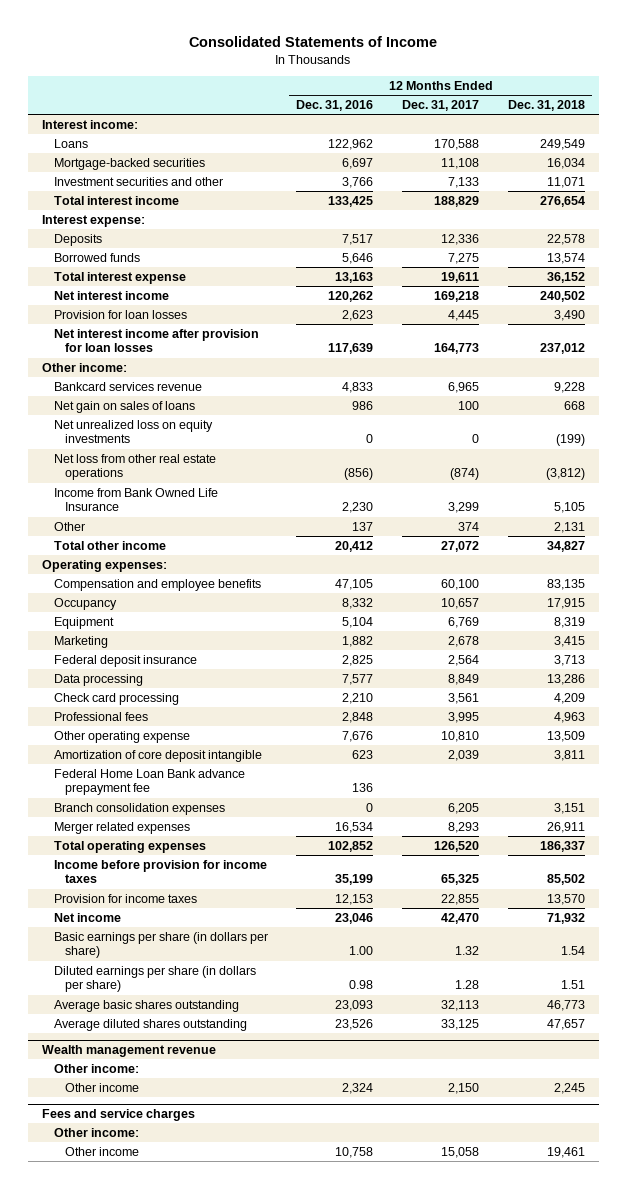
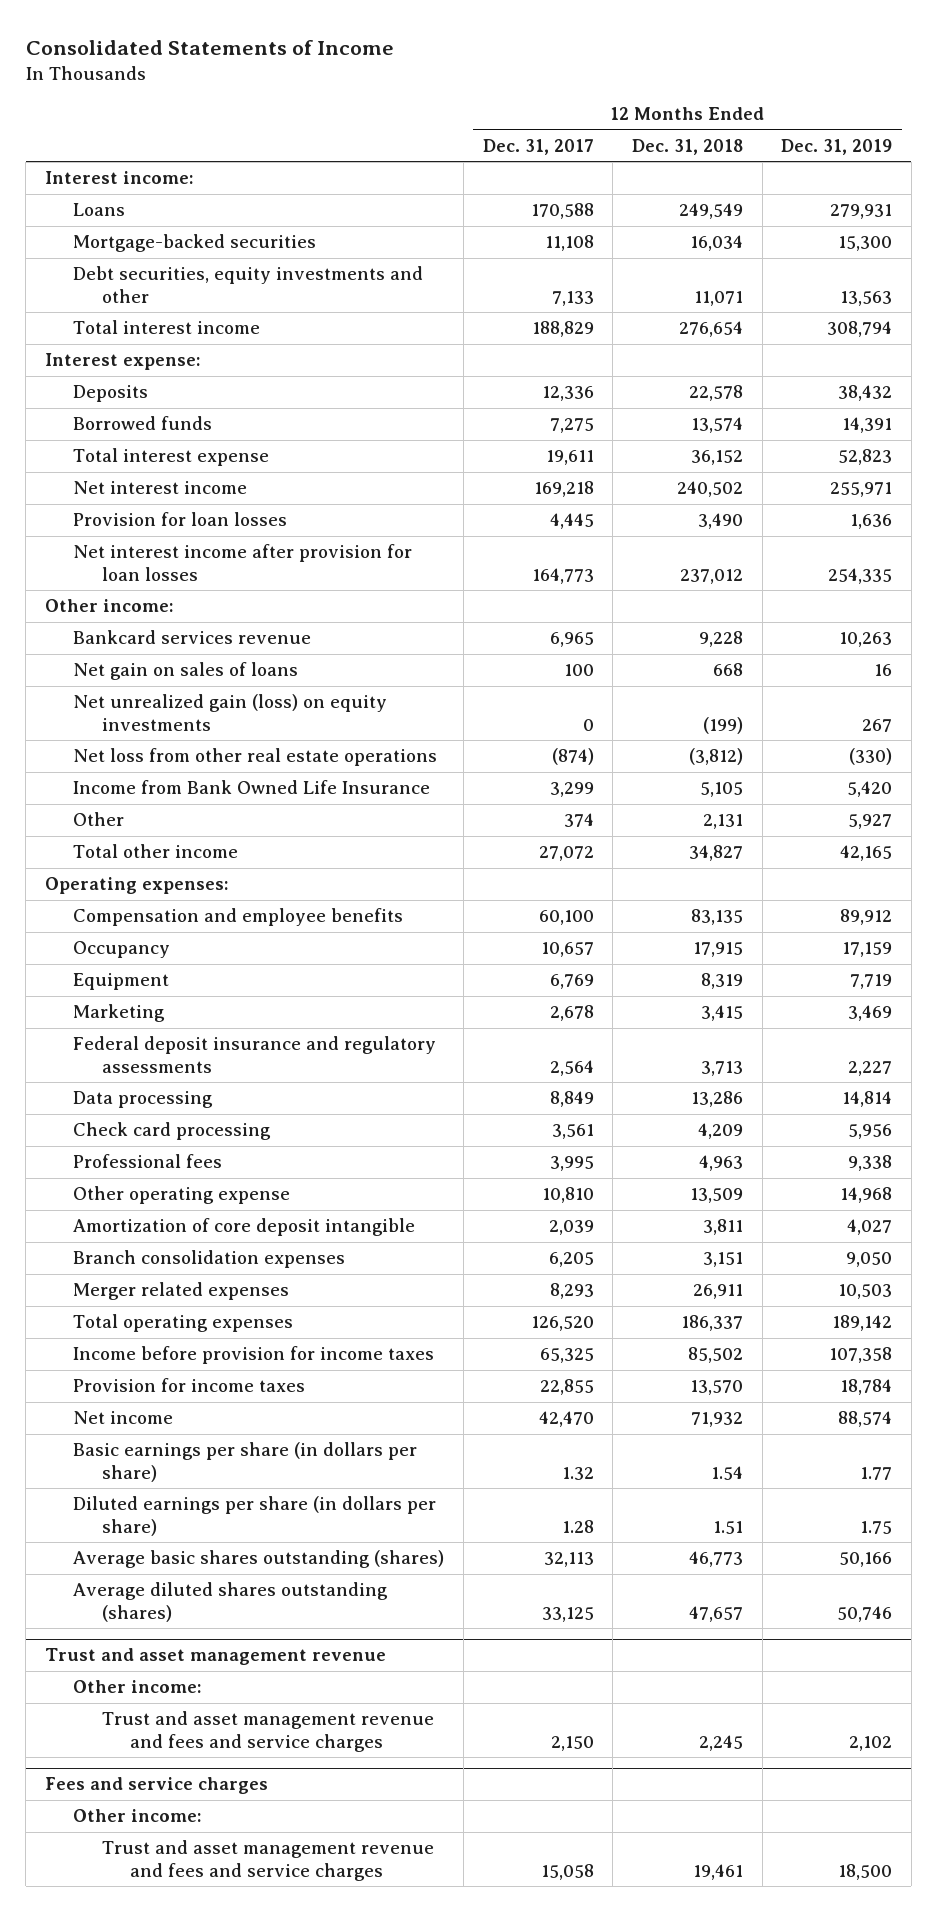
[296,100,374,112] Dec. 31, 2016 -> none
none -> [781,139,893,156] Dec. 31, 2019
[53,176,223,186] Investment securities and other -> [73,266,424,303] Debt securities, equity investments and other
[53,419,213,444] Net unrealized loss on equity investments -> [73,694,388,731] Net unrealized gain (loss) on equity investments
[53,654,197,667] Federal deposit insurance -> [73,1036,437,1073] Federal deposit insurance and regulatory assessments
[53,768,245,796] Federal Home Loan Bank advance prepayment fee -> none
[53,999,239,1012] Average basic shares outstanding -> [73,1550,445,1569] Average basic shares outstanding (shares)
[53,1018,247,1031] Average diluted shares outstanding -> [73,1582,389,1622] Average diluted shares outstanding (shares)
[42,1045,217,1058] Wealth management revenue -> [44,1648,386,1666] Trust and asset management revenue
[65,1082,140,1092] Other income -> [101,1711,434,1752] Trust and asset management revenue and fees and service charges
[65,1146,140,1156] Other income -> [101,1840,434,1881] Trust and asset management revenue and fees and service charges

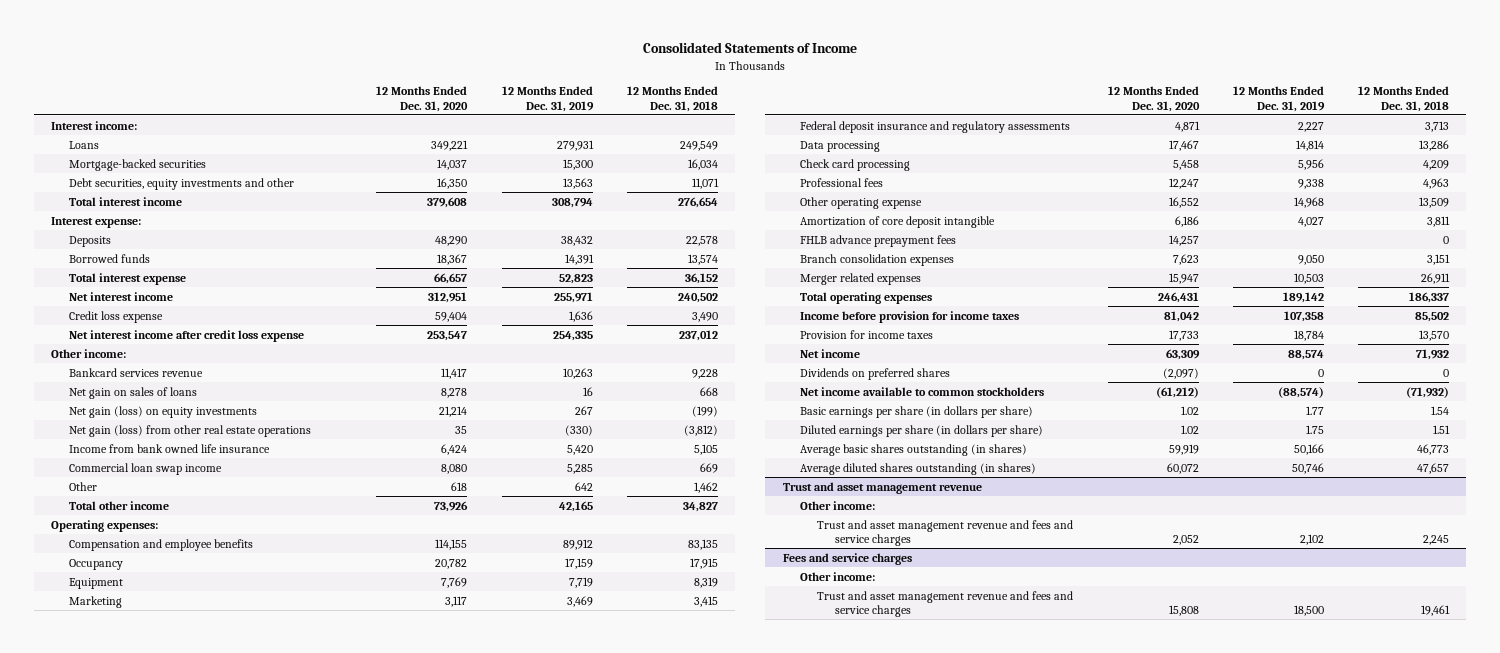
[482,139,594,156] Dec. 31, 2017 -> none
none -> [376,86,469,112] 12 Months Ended Dec. 31, 2020
[73,512,288,527] Provision for loan losses -> [68,310,163,323] Credit loss expense
[73,544,413,581] Net interest income after provision for loan losses -> [68,329,304,342] Net interest income after credit loss expense
[73,694,388,731] Net unrealized gain (loss) on equity investments -> [68,405,257,418] Net gain (loss) on equity investments
[73,748,438,767] Net loss from other real estate operations -> [68,424,311,437] Net gain (loss) from other real estate operations
[73,780,431,795] Income from Bank Owned Life Insurance -> [68,443,270,453] Income from bank owned life insurance
none -> [68,462,222,475] Commercial loan swap income
[702,814,743,830] 2,131 -> [693,481,718,493] 1,462
[848,814,893,830] 5,927 -> [574,481,593,491] 642
none -> [799,234,956,247] FHLB advance prepayment fees
none -> [799,367,950,380] Dividends on preferred shares
none -> [799,386,1044,396] Net income available to common stockholders
[73,1550,445,1569] Average basic shares outstanding (shares) -> [799,443,1027,456] Average basic shares outstanding (in shares)
[73,1582,389,1622] Average diluted shares outstanding (shares) -> [799,462,1036,475] Average diluted shares outstanding (in shares)

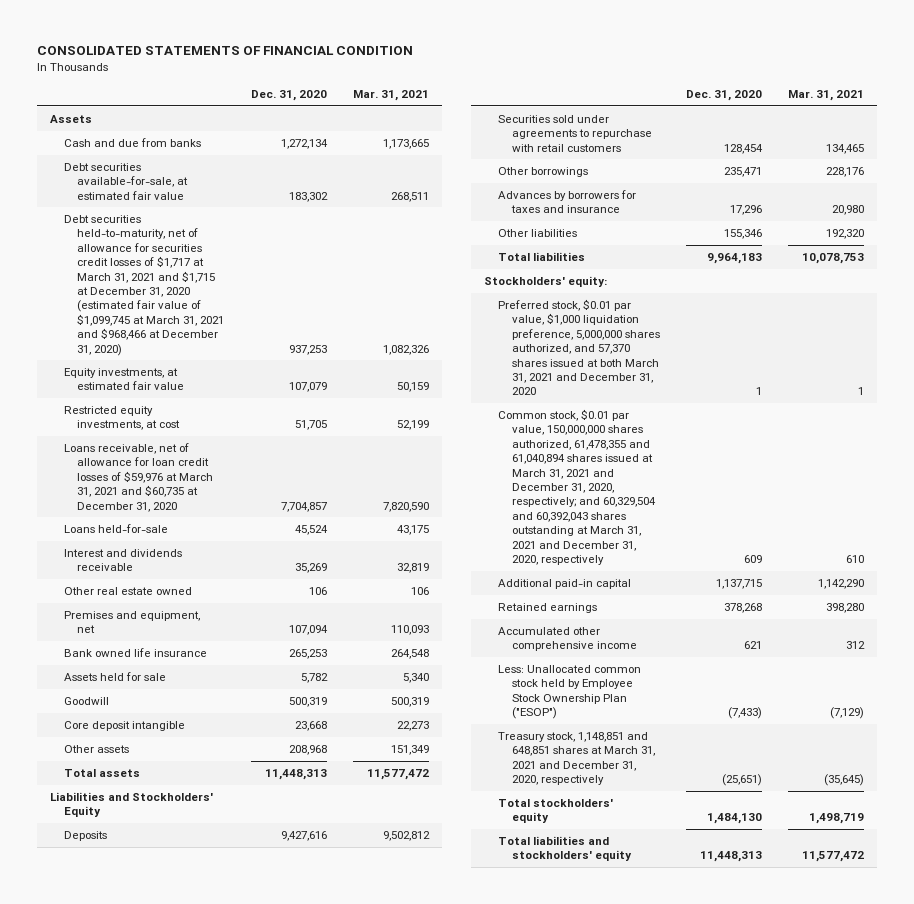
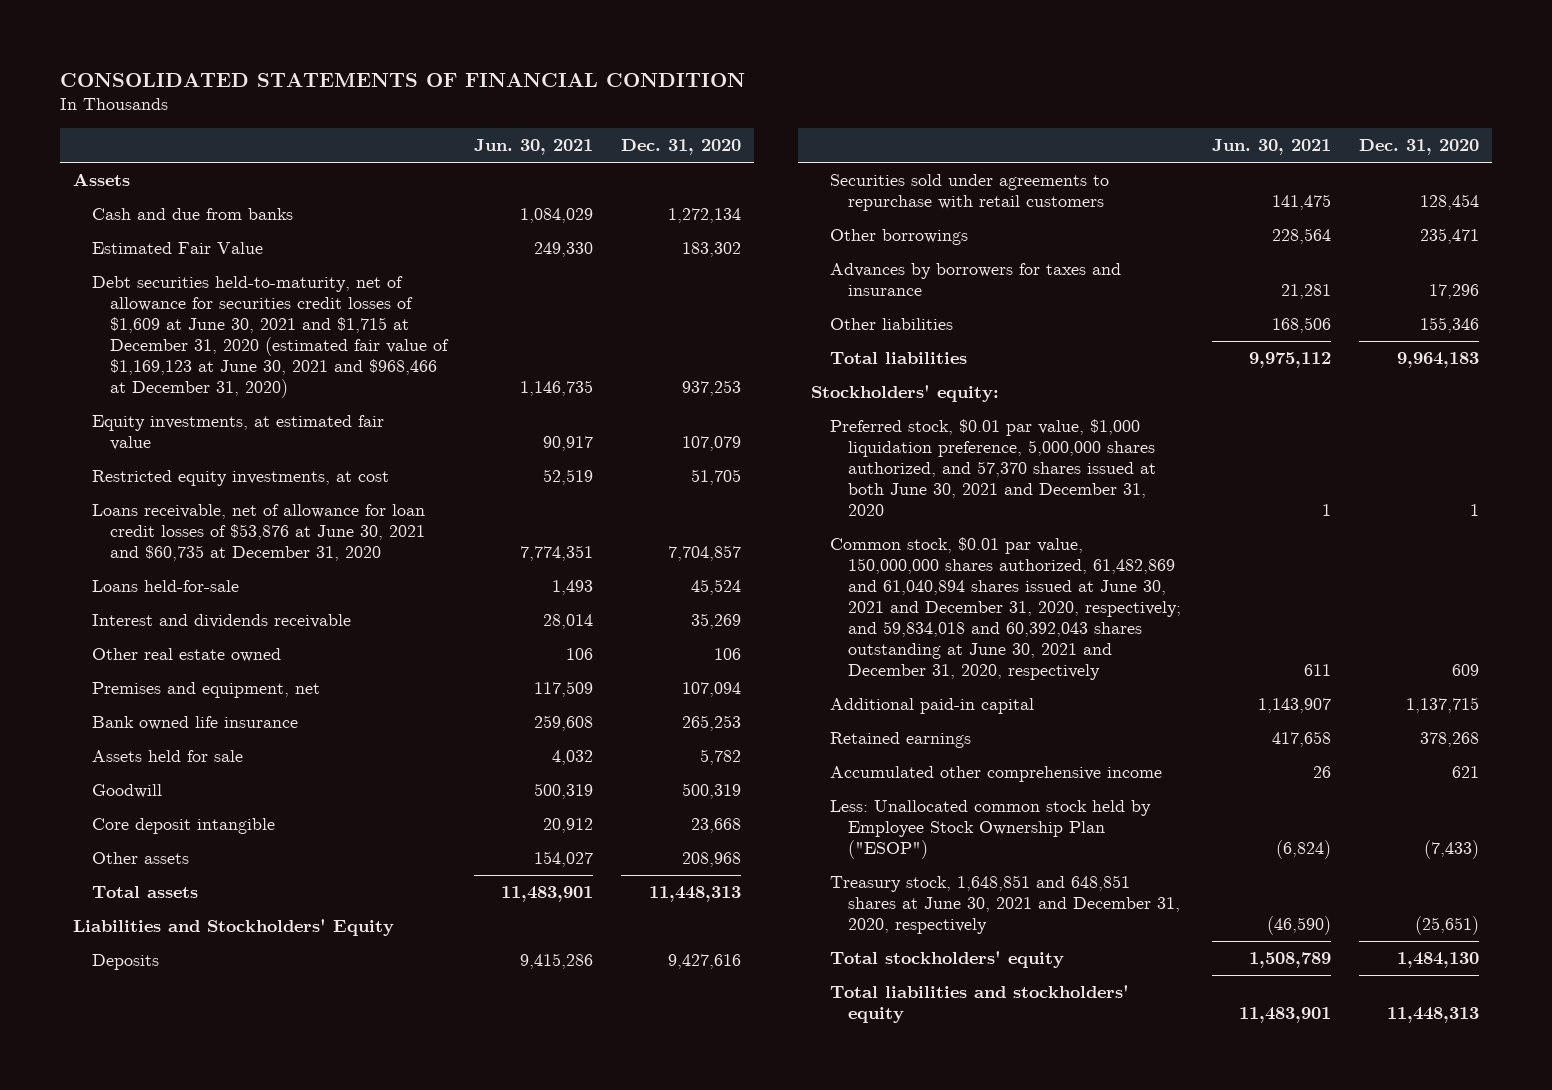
[353,90,430,102] Mar. 31, 2021 -> none
none -> [474,138,594,155] Jun. 30, 2021
[63,162,189,200] Debt securities available-for-sale, at estimated fair value -> [91,242,263,255] Estimated Fair Value
[63,214,225,356] Debt securities held-to-maturity, net of allowance for securities credit losses of $1,717 at March 31, 2021 and $1,715 at December 31, 2020 (estimated fair value of $1,099,745 at March 31, 2021 and $968,466 at December 31, 2020) -> [91,276,449,399] Debt securities held-to-maturity, net of allowance for securities credit losses of $1,609 at June 30, 2021 and $1,715 at December 31, 2020 (estimated fair value of $1,169,123 at June 30, 2021 and $968,466 at December 31, 2020)
[63,442,214,512] Loans receivable, net of allowance for loan credit losses of $59,976 at March 31, 2021 and $60,735 at December 31, 2020 -> [91,504,425,562] Loans receivable, net of allowance for loan credit losses of $53,876 at June 30, 2021 and $60,735 at December 31, 2020
[498,298,660,396] Preferred stock, $0.01 par value, $1,000 liquidation preference, 5,000,000 shares authorized, and 57,370 shares issued at both March 31, 2021 and December 31, 2020 -> [829,419,1157,517] Preferred stock, $0.01 par value, $1,000 liquidation preference, 5,000,000 shares authorized, and 57,370 shares issued at both June 30, 2021 and December 31, 2020
[498,408,656,566] Common stock, $0.01 par value, 150,000,000 shares authorized, 61,478,355 and 61,040,894 shares issued at March 31, 2021 and December 31, 2020, respectively; and 60,329,504 and 60,392,043 shares outstanding at March 31, 2021 and December 31, 2020, respectively -> [829,537,1182,681] Common stock, $0.01 par value, 150,000,000 shares authorized, 61,482,869 and 61,040,894 shares issued at June 30, 2021 and December 31, 2020, respectively; and 59,834,018 and 60,392,043 shares outstanding at June 30, 2021 and December 31, 2020, respectively
[498,731,655,786] Treasury stock, 1,148,851 and 648,851 shares at March 31, 2021 and December 31, 2020, respectively -> [829,875,1181,935] Treasury stock, 1,648,851 and 648,851 shares at June 30, 2021 and December 31, 2020, respectively

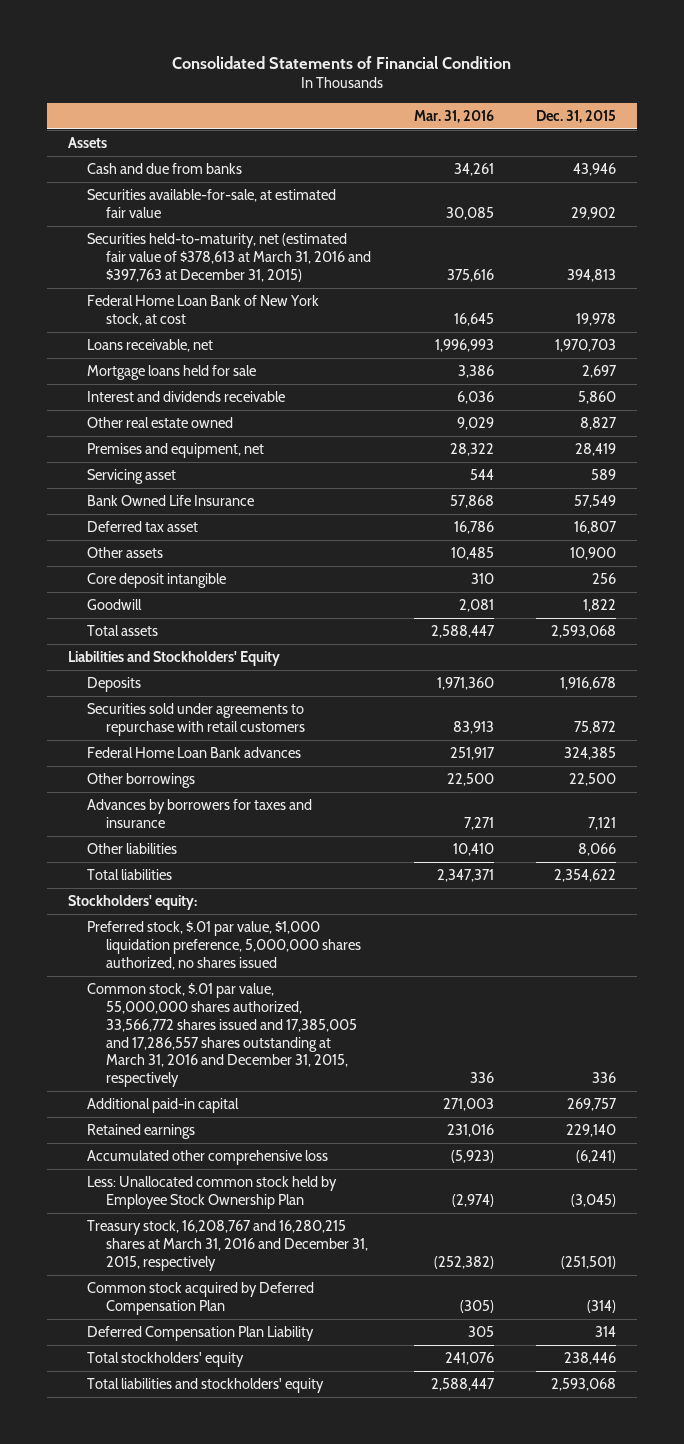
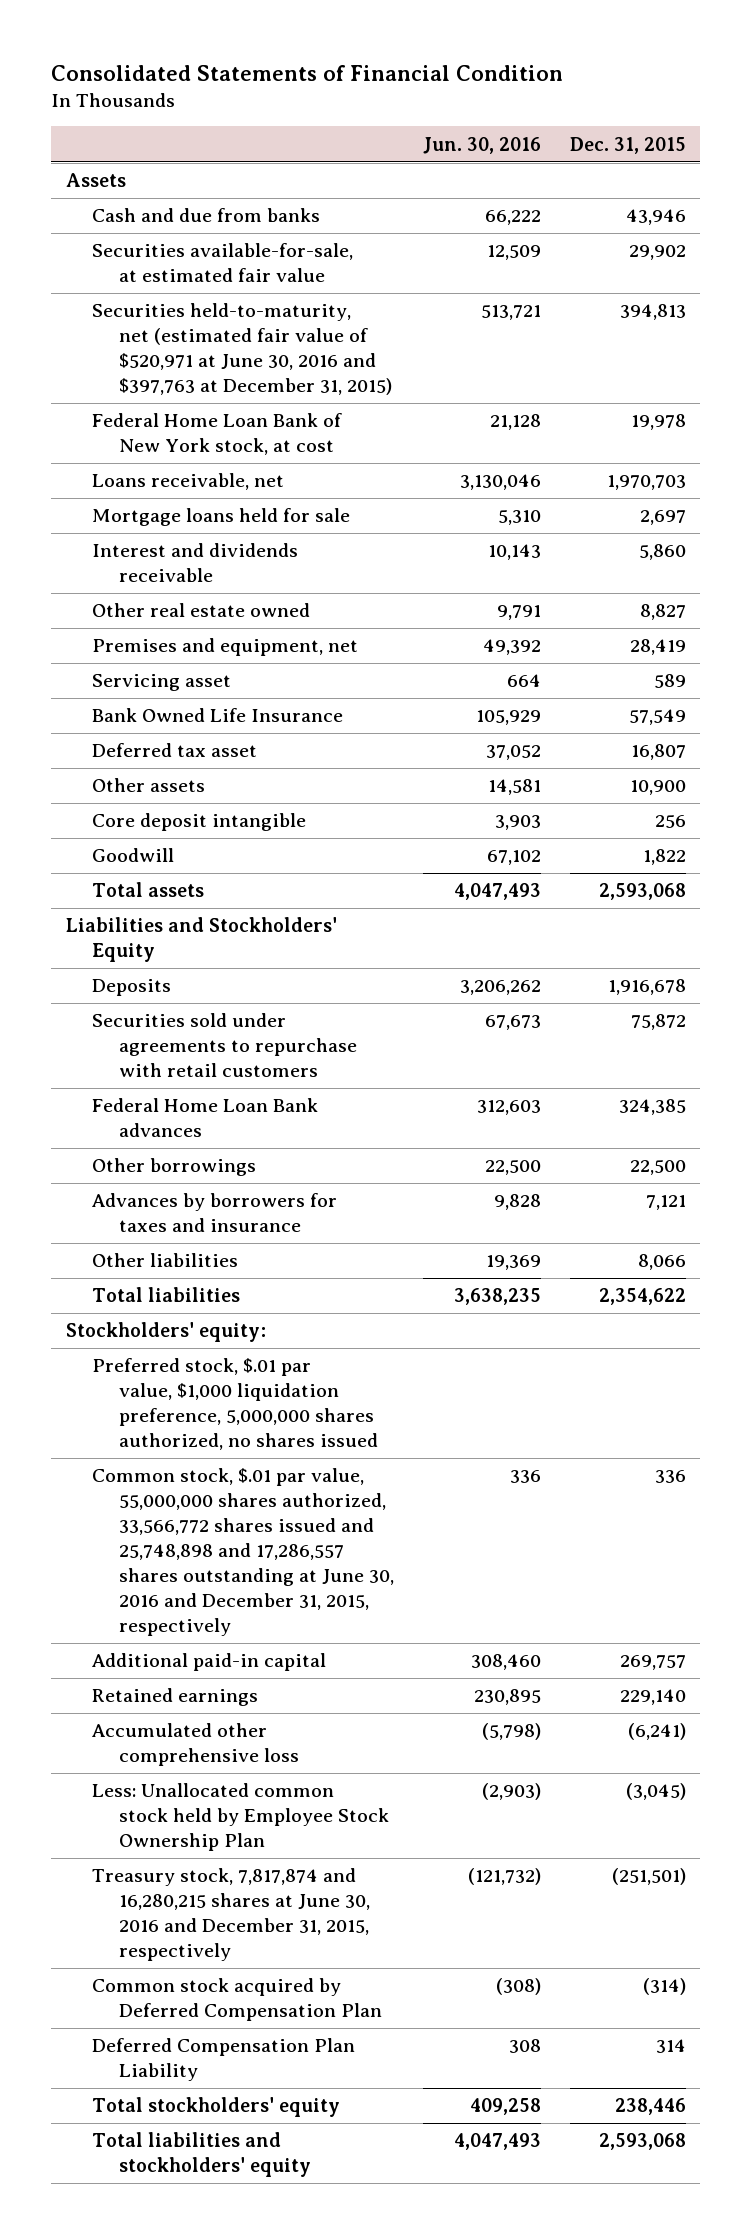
[413,109,494,123] Mar. 31, 2016 -> none
none -> [422,136,541,154] Jun. 30, 2016
[87,233,372,282] Securities held-to-maturity, net (estimated fair value of $378,613 at March 31, 2016 and $397,763 at December 31, 2015) -> [92,303,392,395] Securities held-to-maturity, net (estimated fair value of $520,971 at June 30, 2016 and $397,763 at December 31, 2015)
[87,983,358,1088] Common stock, $.01 par value, 55,000,000 shares authorized, 33,566,772 shares issued and 17,385,005 and 17,286,557 shares outstanding at March 31, 2016 and December 31, 2015, respectively -> [92,1468,394,1636] Common stock, $.01 par value, 55,000,000 shares authorized, 33,566,772 shares issued and 25,748,898 and 17,286,557 shares outstanding at June 30, 2016 and December 31, 2015, respectively
[87,1220,369,1271] Treasury stock, 16,208,767 and 16,280,215 shares at March 31, 2016 and December 31, 2015, respectively -> [92,1868,370,1961] Treasury stock, 7,817,874 and 16,280,215 shares at June 30, 2016 and December 31, 2015, respectively

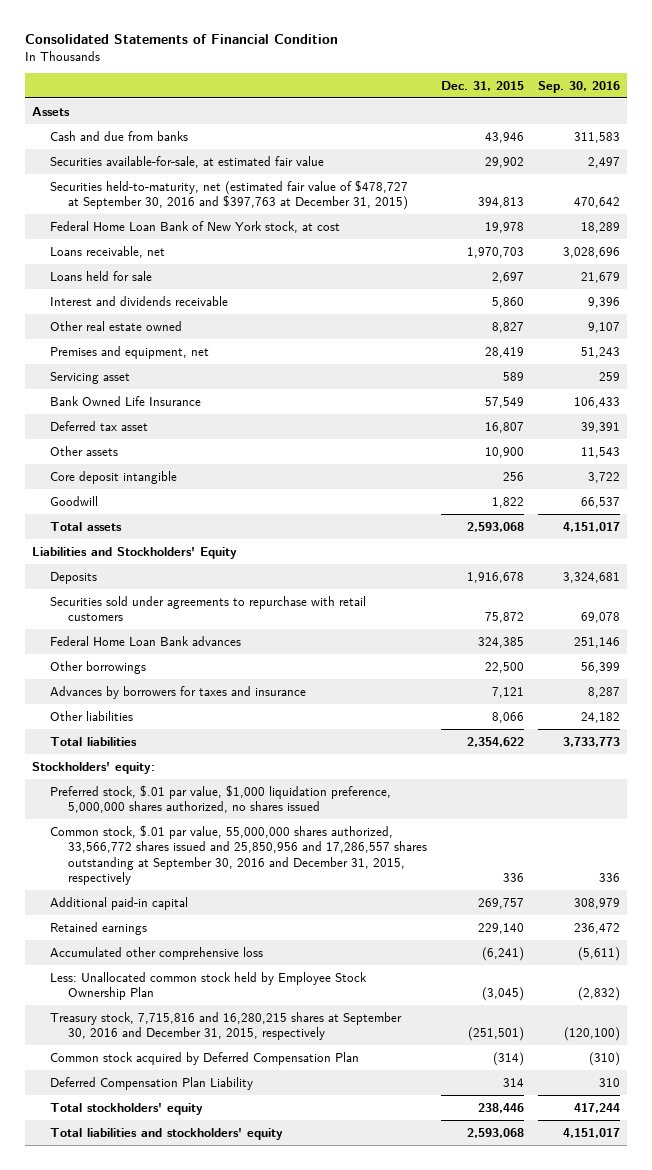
[422,136,541,154] Jun. 30, 2016 -> none
none -> [538,80,621,93] Sep. 30, 2016
[92,303,392,395] Securities held-to-maturity, net (estimated fair value of $520,971 at June 30, 2016 and $397,763 at December 31, 2015) -> [49,179,408,211] Securities held-to-maturity, net (estimated fair value of $478,727 at September 30, 2016 and $397,763 at December 31, 2015)
[92,508,351,527] Mortgage loans held for sale -> [49,270,152,281] Loans held for sale
[92,1468,394,1636] Common stock, $.01 par value, 55,000,000 shares authorized, 33,566,772 shares issued and 25,748,898 and 17,286,557 shares outstanding at June 30, 2016 and December 31, 2015, respectively -> [49,824,427,886] Common stock, $.01 par value, 55,000,000 shares authorized, 33,566,772 shares issued and 25,850,956 and 17,286,557 shares outstanding at September 30, 2016 and December 31, 2015, respectively
[92,1868,370,1961] Treasury stock, 7,817,874 and 16,280,215 shares at June 30, 2016 and December 31, 2015, respectively -> [49,1011,402,1041] Treasury stock, 7,715,816 and 16,280,215 shares at September 30, 2016 and December 31, 2015, respectively

